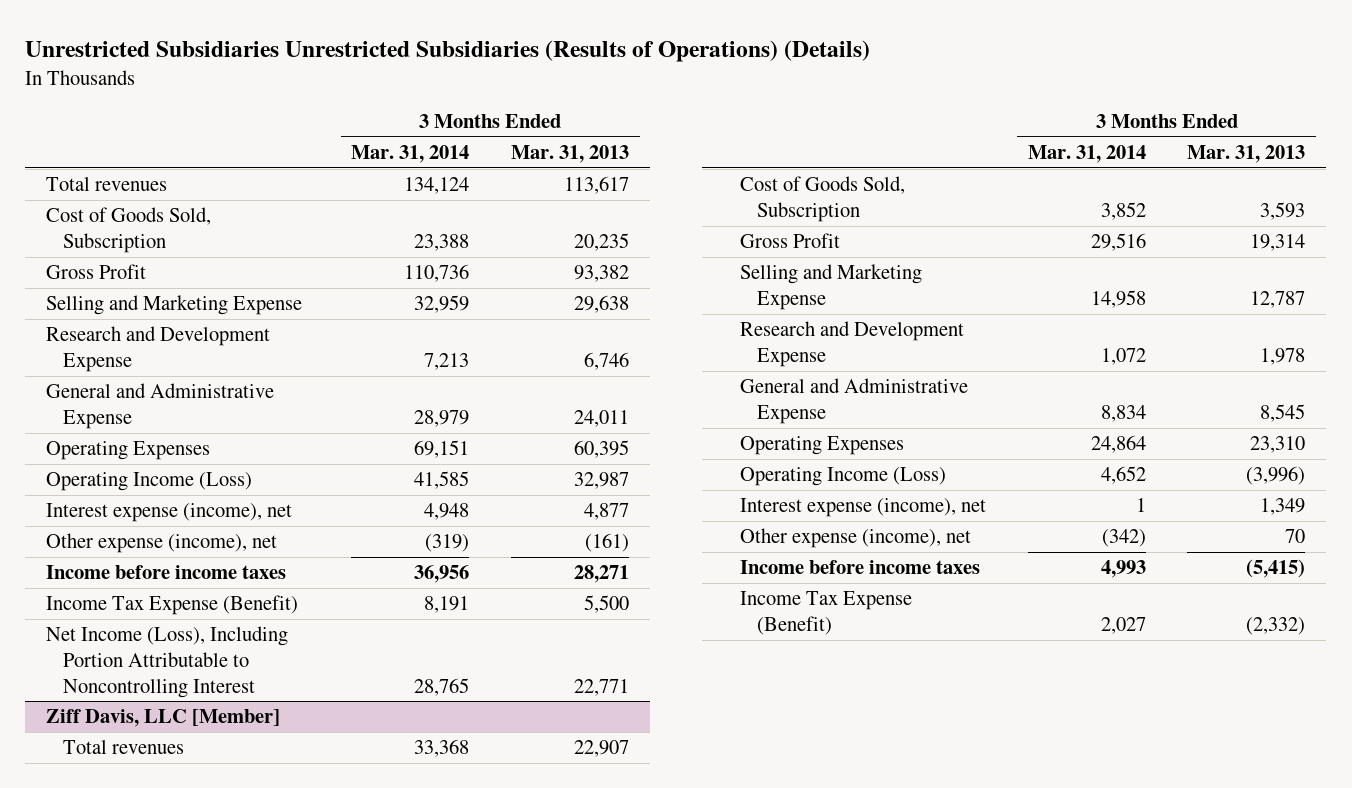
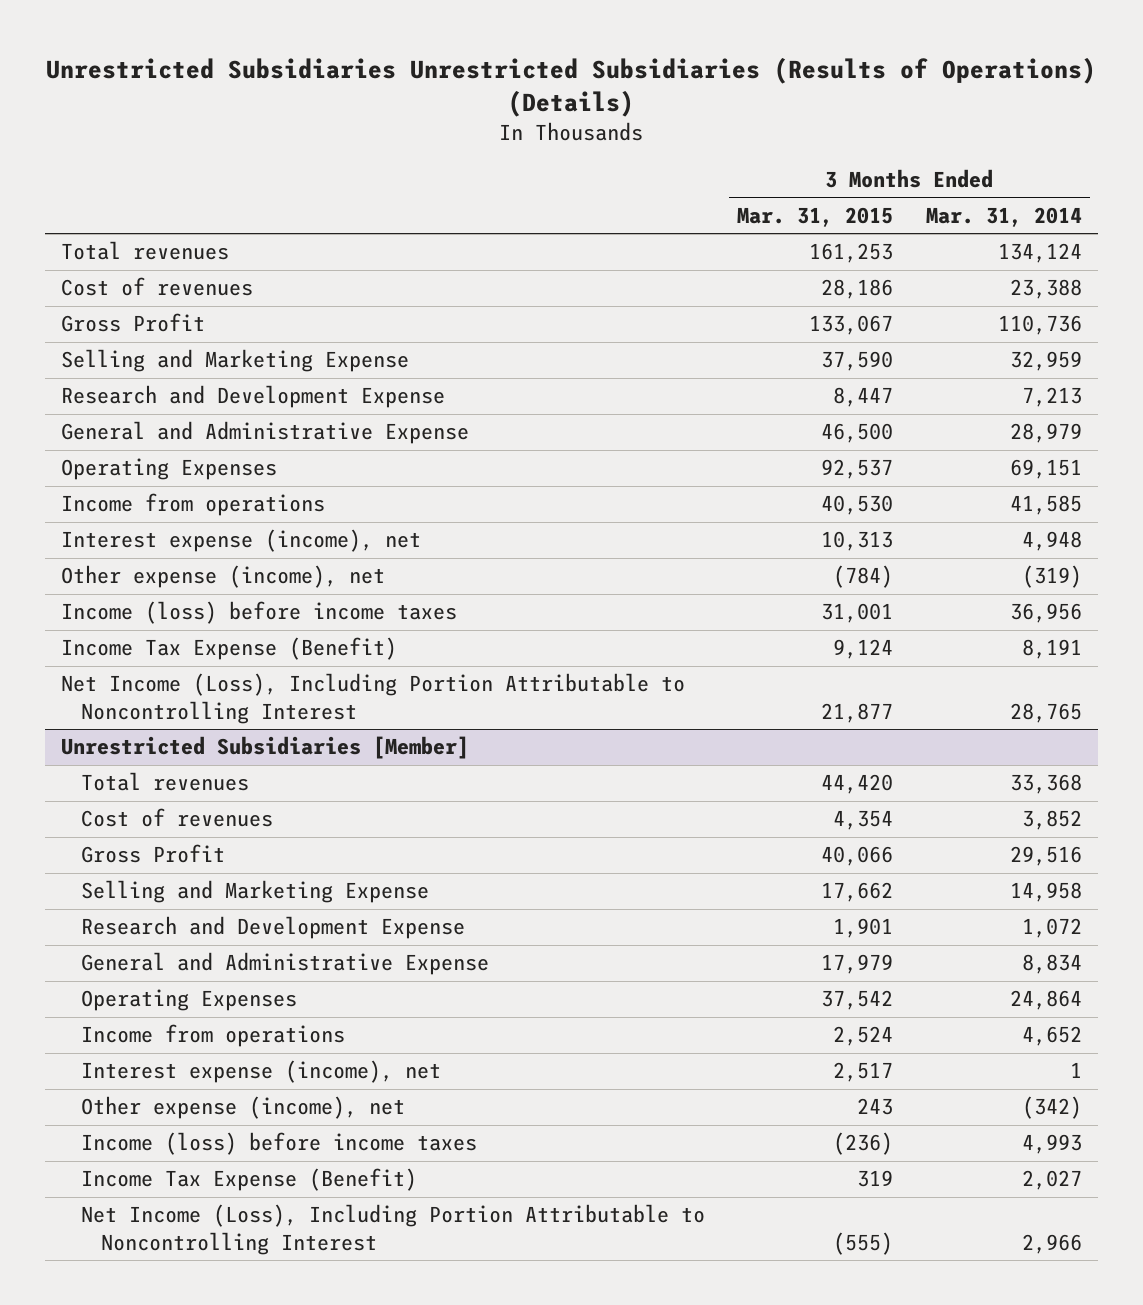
[511,144,630,163] Mar. 31, 2013 -> none
none -> [737,206,894,227] Mar. 31, 2015
[46,207,212,253] Cost of Goods Sold, Subscription -> [61,277,254,297] Cost of revenues
[46,472,253,492] Operating Income (Loss) -> [61,493,326,517] Income from operations
[46,565,287,580] Income before income taxes -> [61,601,458,625] Income (loss) before income taxes
[46,709,281,728] Ziff Davis, LLC [Member] -> none
none -> [61,736,470,760] Unrestricted Subsidiaries [Member]
[739,176,905,222] Cost of Goods Sold, Subscription -> [80,808,273,828] Cost of revenues
[739,467,946,487] Operating Income (Loss) -> [80,1024,345,1048] Income from operations
[739,560,980,575] Income before income taxes -> [80,1132,477,1156] Income (loss) before income taxes
none -> [80,1204,705,1255] Net Income (Loss), Including Portion Attributable to Noncontrolling Interest

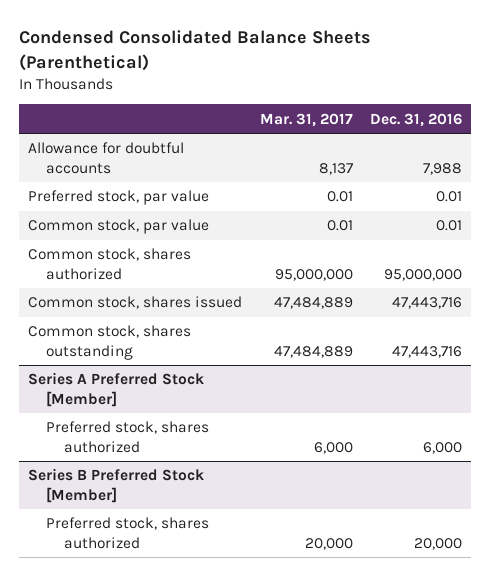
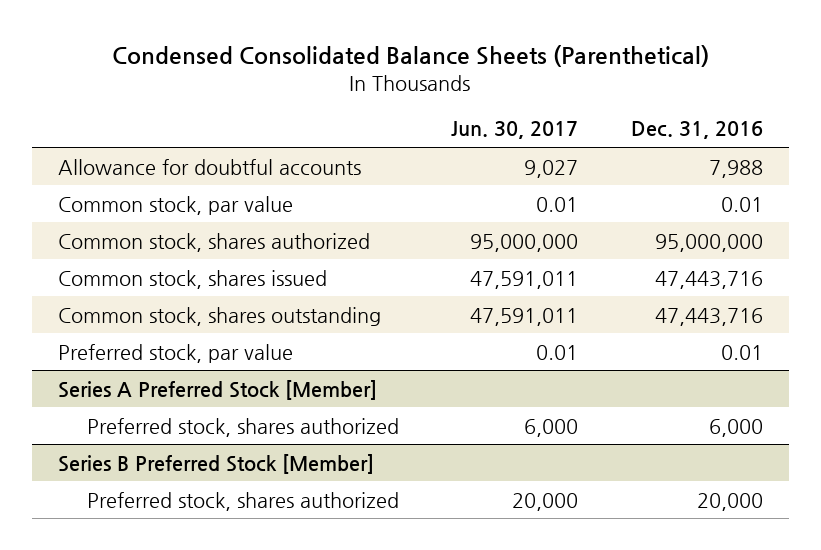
[259,112,353,127] Mar. 31, 2017 -> none
none -> [451,121,579,140] Jun. 30, 2017
[28,190,210,206] Preferred stock, par value -> [57,343,293,363] Preferred stock, par value

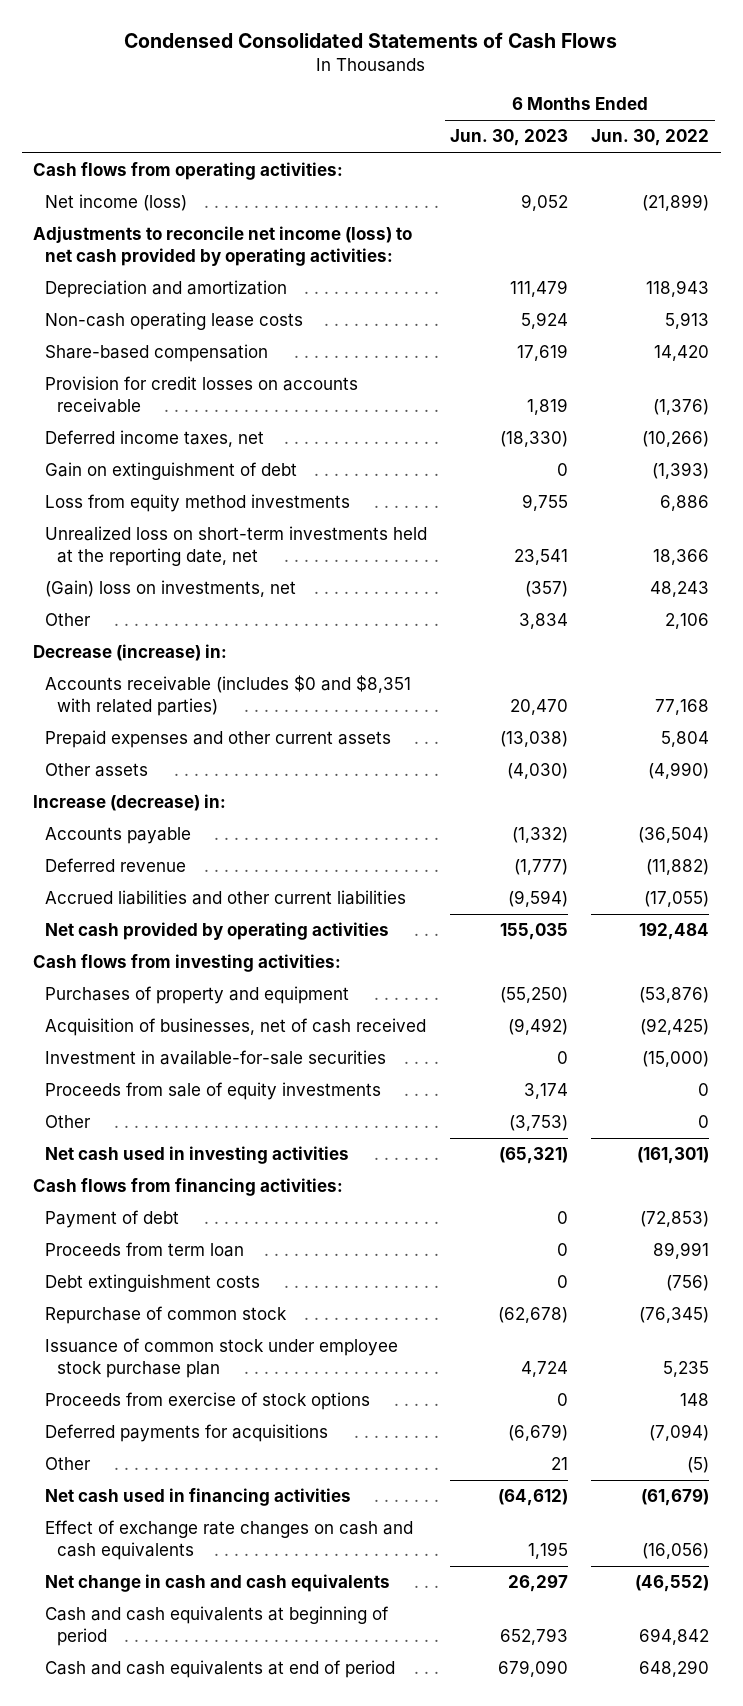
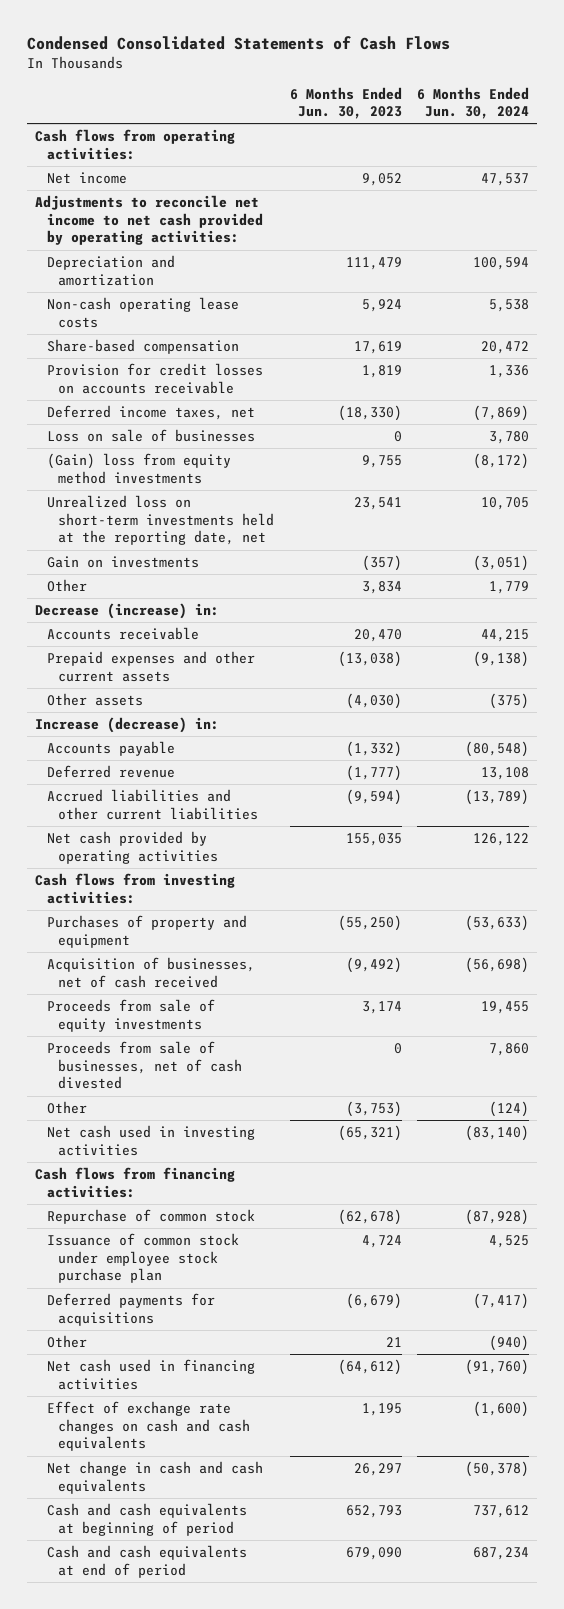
[591,129,710,147] Jun. 30, 2022 -> none
none -> [417,86,530,120] 6 Months Ended Jun. 30, 2024
[45,194,188,212] Net income (loss) -> [46,171,127,184] Net income
[33,226,413,267] Adjustments to reconcile net income (loss) to net cash provided by operating activities: -> [34,194,263,246] Adjustments to reconcile net income to net cash provided by operating activities:
[45,462,298,481] Gain on extinguishment of debt -> none
none -> [46,428,255,442] Loss on sale of businesses
[45,494,351,513] Loss from equity method investments -> [46,452,231,484] (Gain) loss from equity method investments
[45,580,297,598] (Gain) loss on investments, net -> [46,555,199,568] Gain on investments
[45,675,412,717] Accounts receivable (includes $0 and $8,351 with related parties) -> [46,626,199,640] Accounts receivable
[45,1050,387,1066] Investment in available-for-sale securities -> none
none -> [46,1040,243,1090] Proceeds from sale of businesses, net of cash divested
[45,1210,180,1229] Payment of debt -> none
[45,1242,245,1258] Proceeds from term loan -> none
[45,1274,261,1293] Debt extinguishment costs -> none
[45,1392,371,1411] Proceeds from exercise of stock options -> none

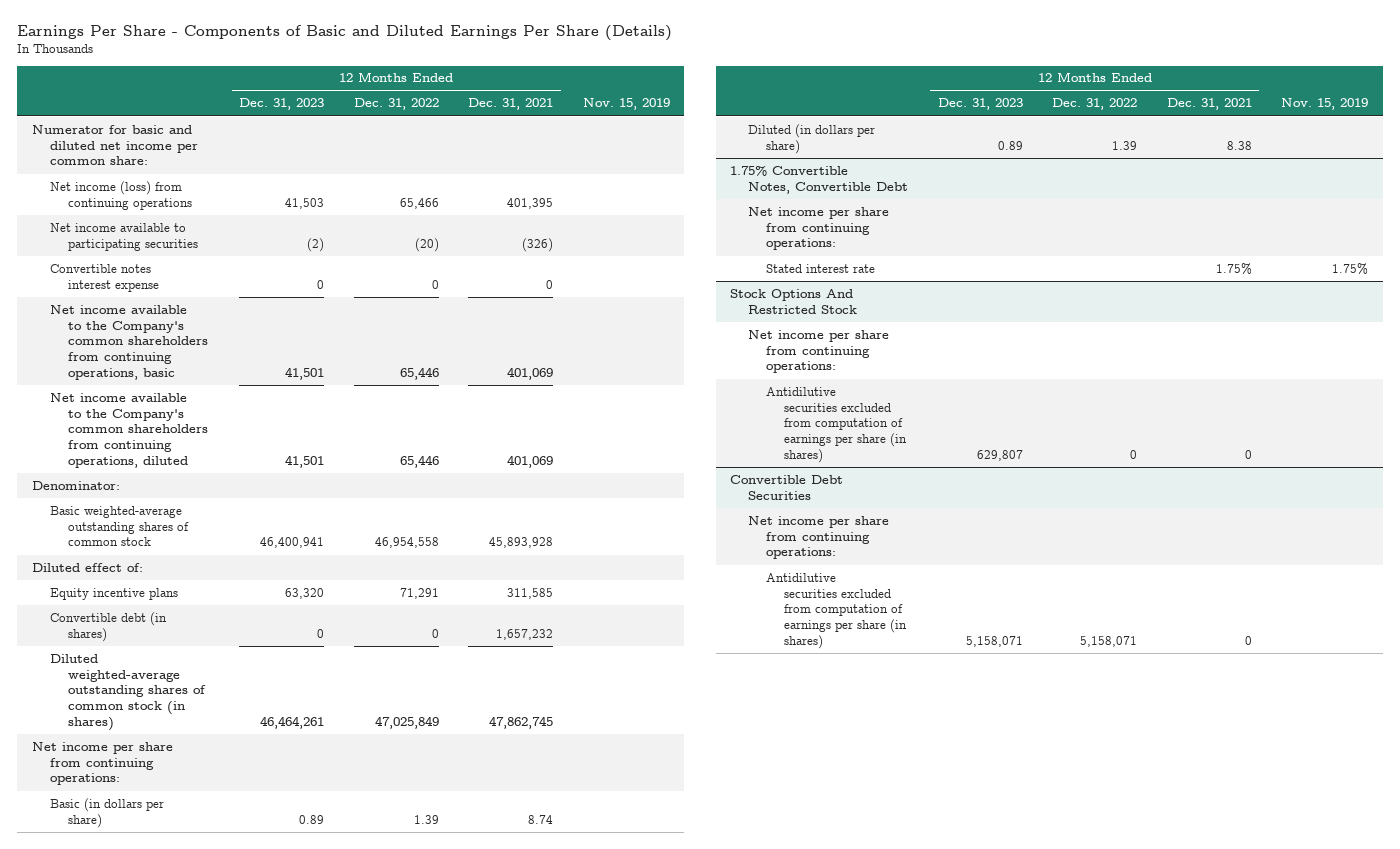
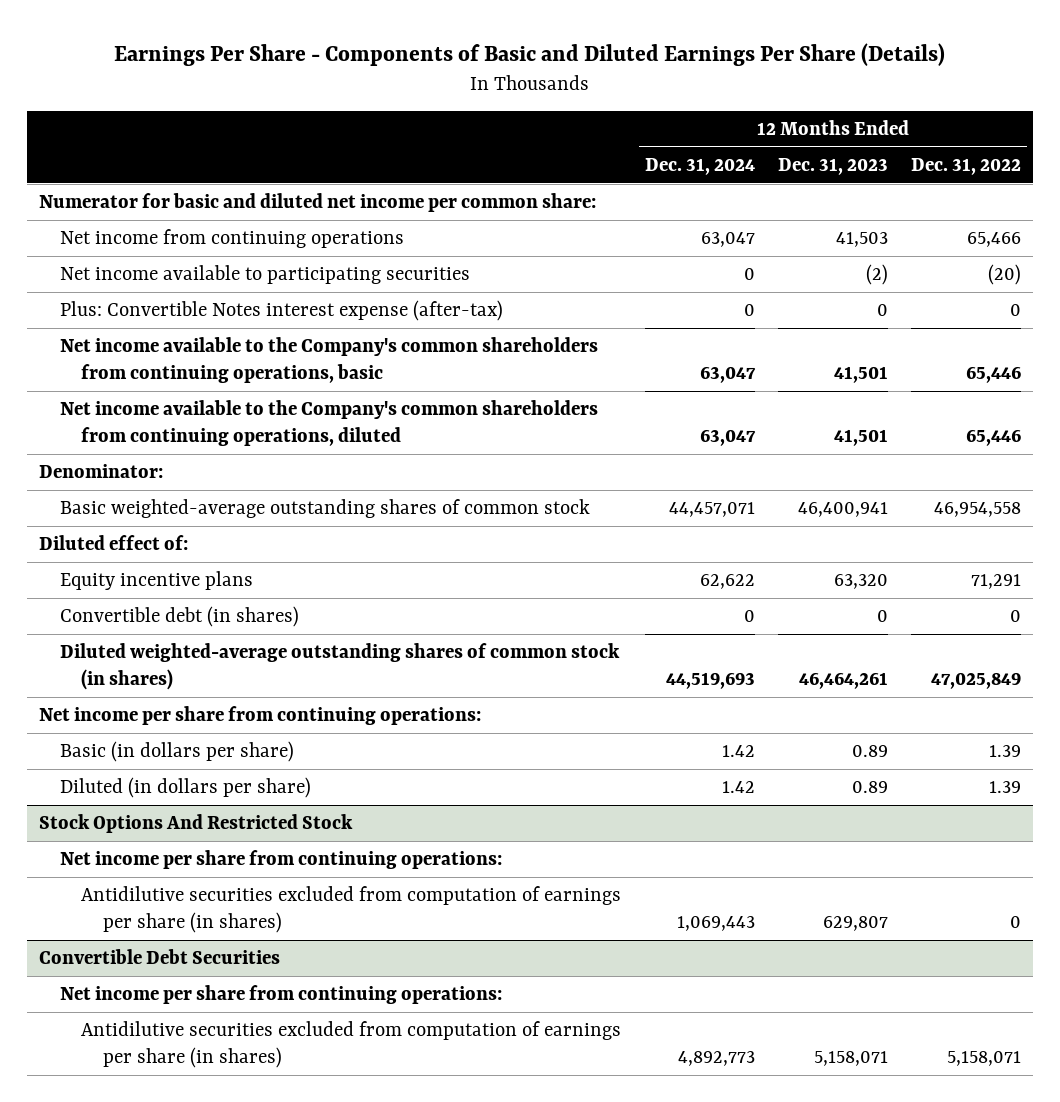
[468,98,554,111] Dec. 31, 2021 -> none
[582,98,670,111] Nov. 15, 2019 -> none
none -> [644,157,755,175] Dec. 31, 2024
[49,180,193,210] Net income (loss) from continuing operations -> [59,228,404,248] Net income from continuing operations
[49,263,160,292] Convertible notes interest expense -> [59,299,503,321] Plus: Convertible Notes interest expense (after-tax)
[730,165,909,194] 1.75% Convertible Notes, Convertible Debt -> none
[748,206,890,251] Net income per share from continuing operations: -> none
[766,263,876,273] Stated interest rate -> none

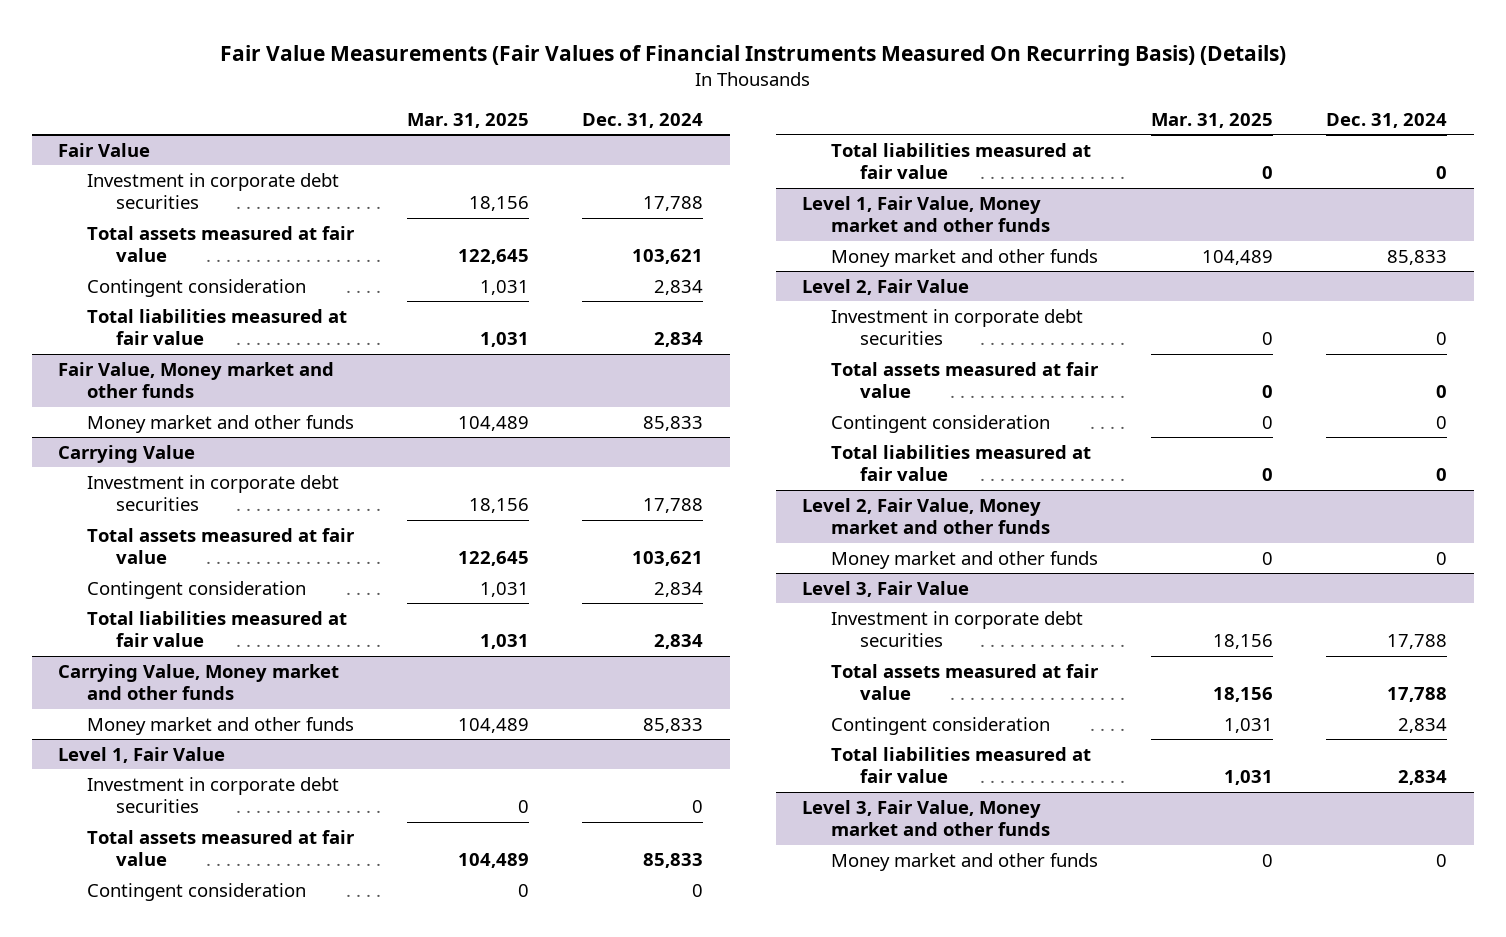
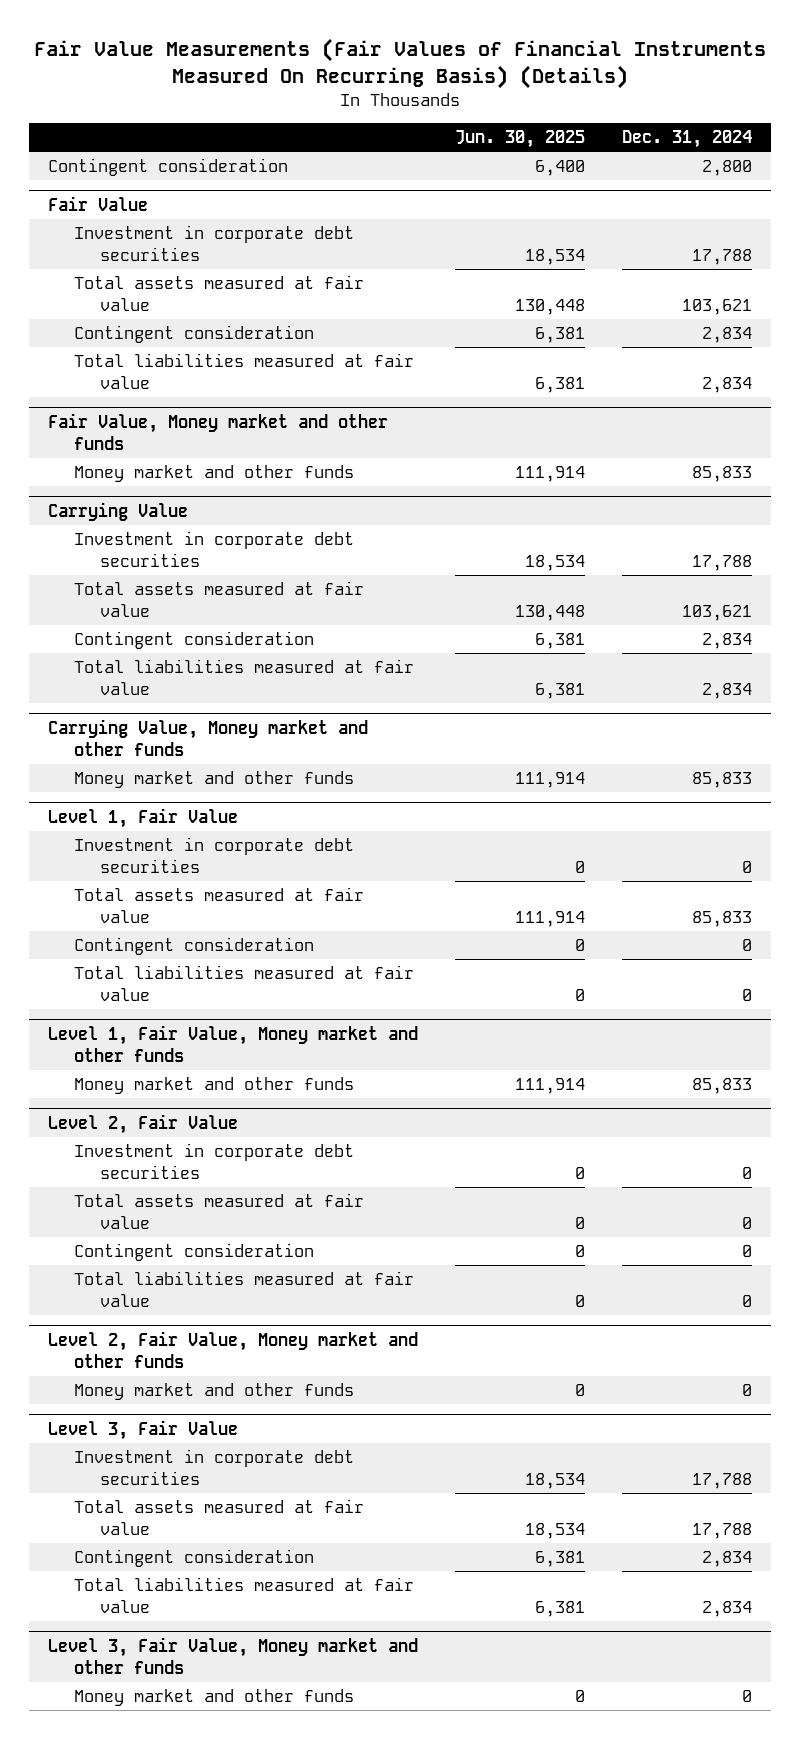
[407,112,530,128] Mar. 31, 2025 -> none
none -> [455,130,586,149] Jun. 30, 2025
none -> [48,158,289,177] Contingent consideration

